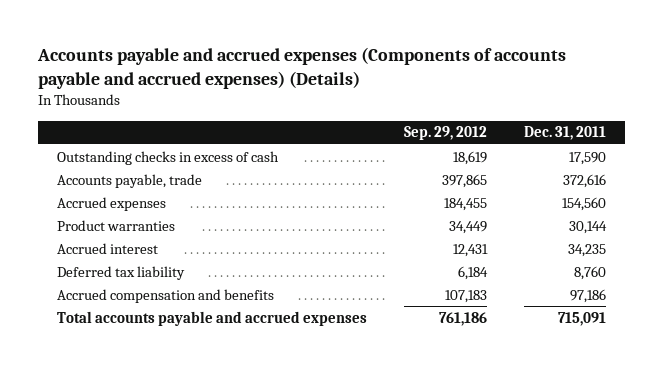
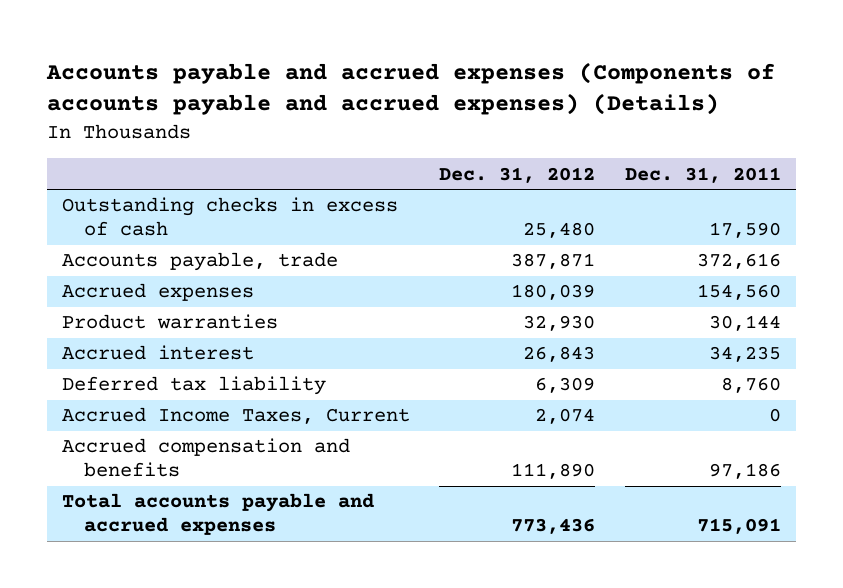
[404,126,488,141] Sep. 29, 2012 -> none
none -> [439,166,596,183] Dec. 31, 2012
none -> [61,407,410,425] Accrued Income Taxes, Current

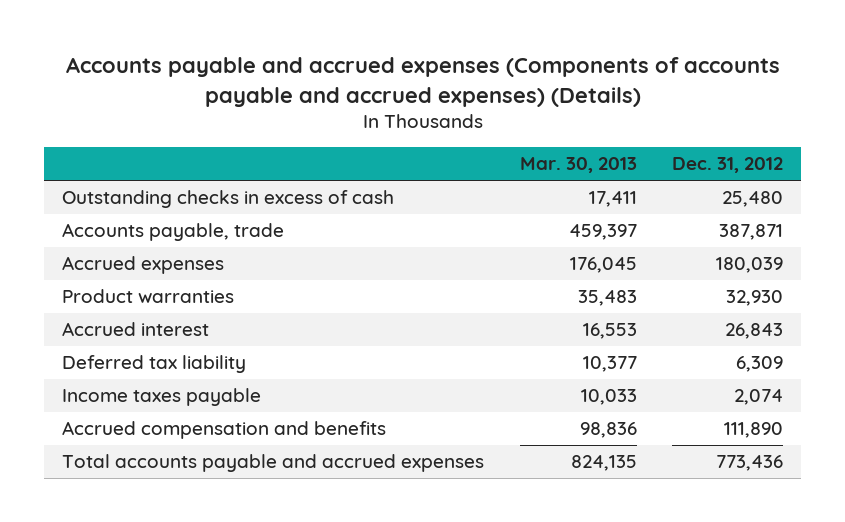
[625,166,782,183] Dec. 31, 2011 -> none
none -> [519,157,637,174] Mar. 30, 2013
[61,407,410,425] Accrued Income Taxes, Current -> [61,388,261,407] Income taxes payable

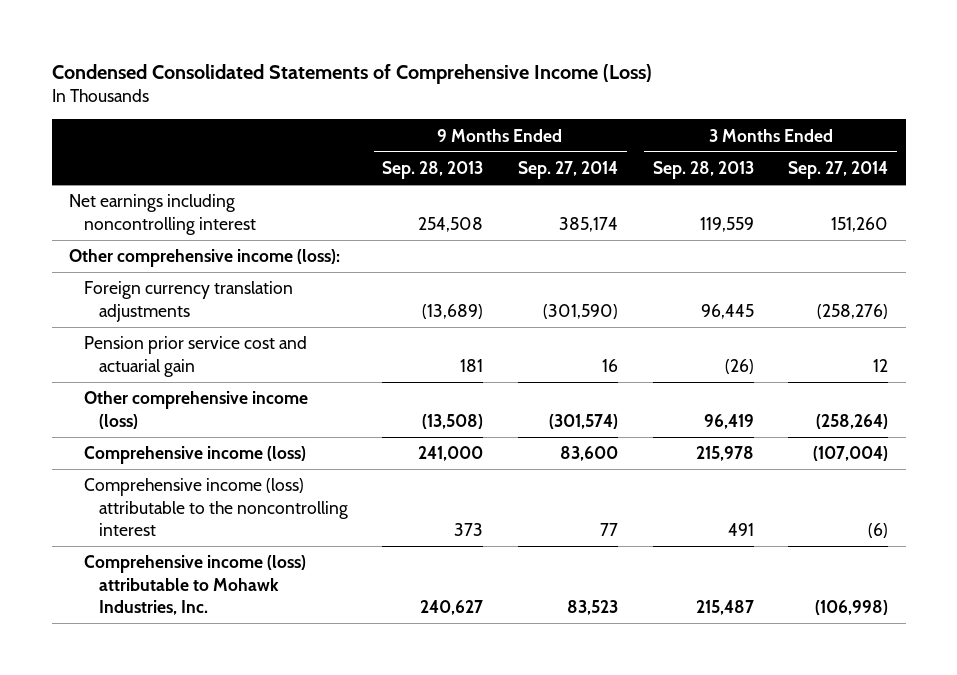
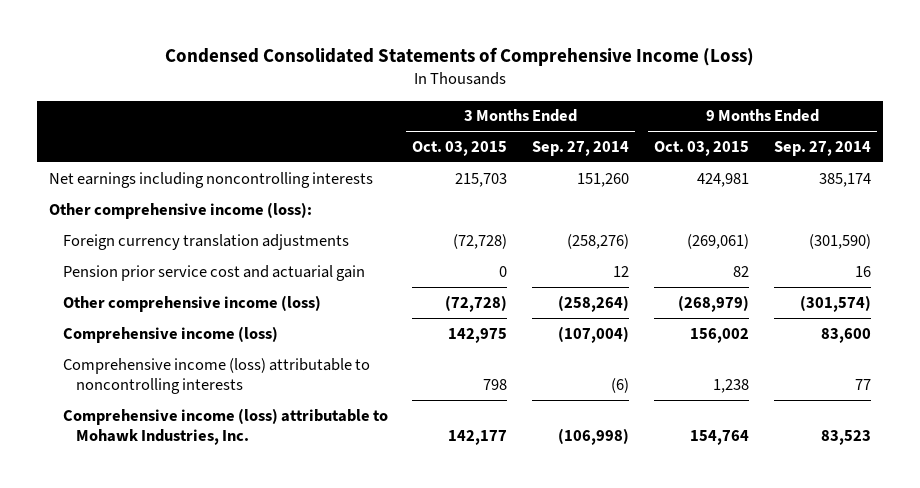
[382,161,484,180] Sep. 28, 2013 -> none
[652,161,754,180] Sep. 28, 2013 -> none
none -> [412,140,508,156] Oct. 03, 2015
none -> [654,140,750,156] Oct. 03, 2015
[68,194,256,235] Net earnings including noncontrolling interest -> [49,171,374,188] Net earnings including noncontrolling interests
[83,478,348,537] Comprehensive income (loss) attributable to the noncontrolling interest -> [62,357,370,394] Comprehensive income (loss) attributable to noncontrolling interests

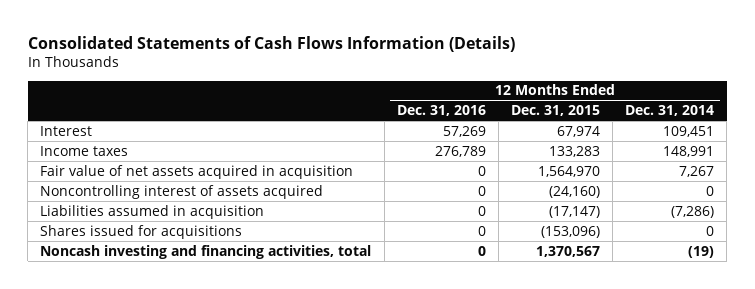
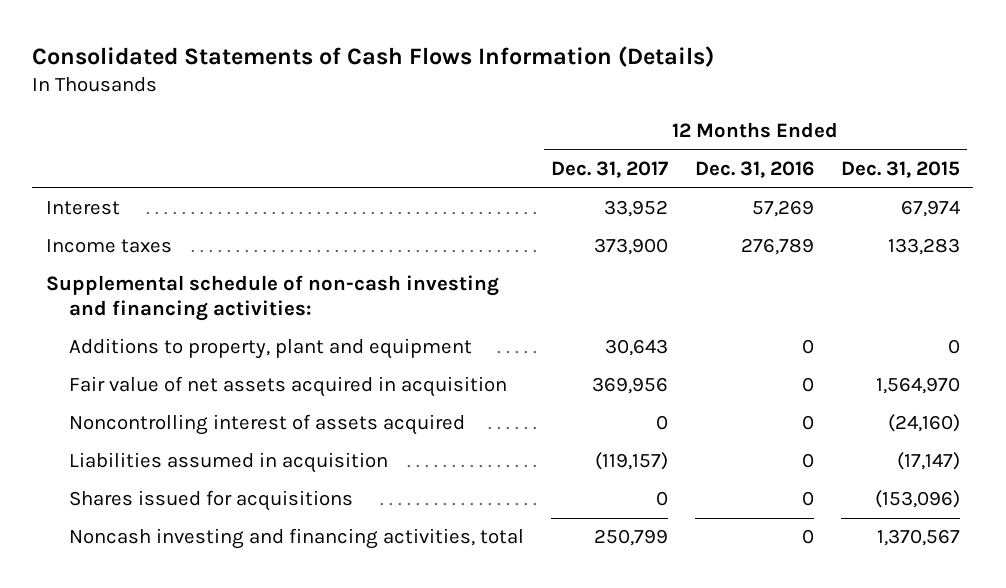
[625,105,715,117] Dec. 31, 2014 -> none
none -> [550,161,668,179] Dec. 31, 2017
none -> [45,275,499,321] Supplemental schedule of non-cash investing and financing activities:
none -> [68,338,472,360] Additions to property, plant and equipment

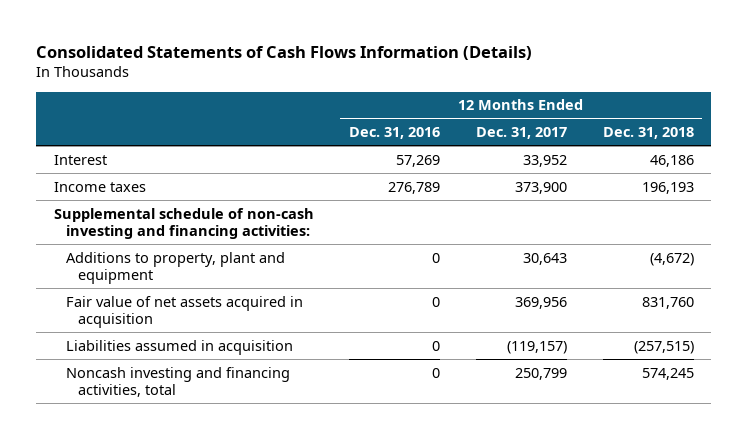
[840,161,960,179] Dec. 31, 2015 -> none
none -> [602,127,694,140] Dec. 31, 2018
[68,414,465,436] Noncontrolling interest of assets acquired -> none
[68,490,353,512] Shares issued for acquisitions -> none

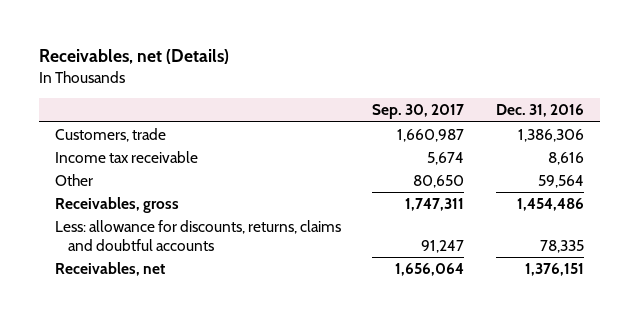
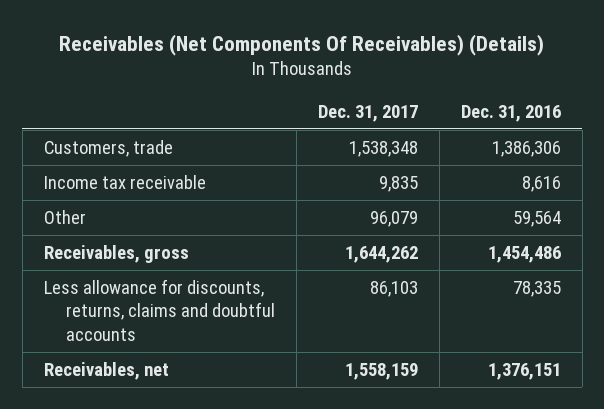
[38,49,229,65] Receivables, net (Details) -> [59,33,545,56] Receivables (Net Components Of Receivables) (Details)
[372,104,465,120] Sep. 30, 2017 -> none
none -> [317,104,418,122] Dec. 31, 2017
[54,219,341,251] Less: allowance for discounts, returns, claims and doubtful accounts -> [43,278,275,341] Less allowance for discounts, returns, claims and doubtful accounts

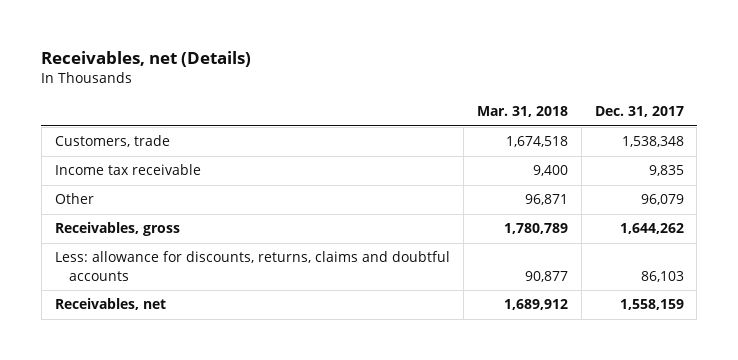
[59,33,545,56] Receivables (Net Components Of Receivables) (Details) -> [41,50,252,67] Receivables, net (Details)
[460,104,561,122] Dec. 31, 2016 -> none
none -> [476,106,568,118] Mar. 31, 2018
[43,278,275,341] Less allowance for discounts, returns, claims and doubtful accounts -> [54,251,450,281] Less: allowance for discounts, returns, claims and doubtful accounts

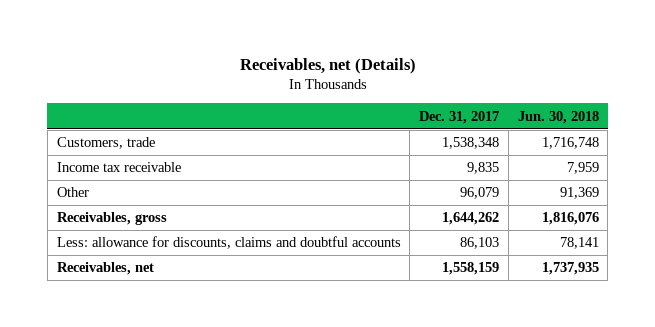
[476,106,568,118] Mar. 31, 2018 -> none
none -> [517,110,599,124] Jun. 30, 2018
[54,251,450,281] Less: allowance for discounts, returns, claims and doubtful accounts -> [56,236,401,250] Less: allowance for discounts, claims and doubtful accounts

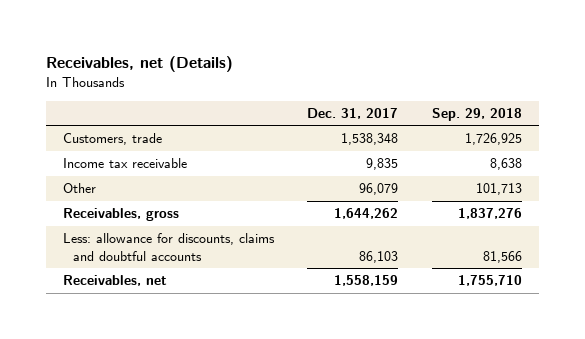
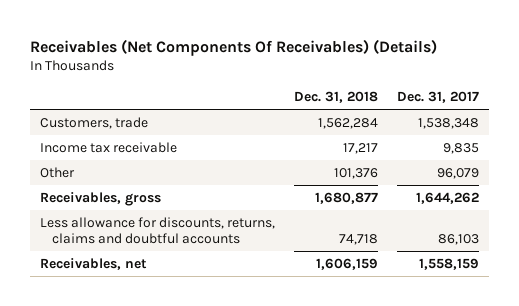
[46,55,234,72] Receivables, net (Details) -> [30,38,438,56] Receivables (Net Components Of Receivables) (Details)
[431,108,522,122] Sep. 29, 2018 -> none
none -> [293,91,378,104] Dec. 31, 2018
[63,233,276,261] Less: allowance for discounts, claims and doubtful accounts -> [39,216,275,244] Less allowance for discounts, returns, claims and doubtful accounts

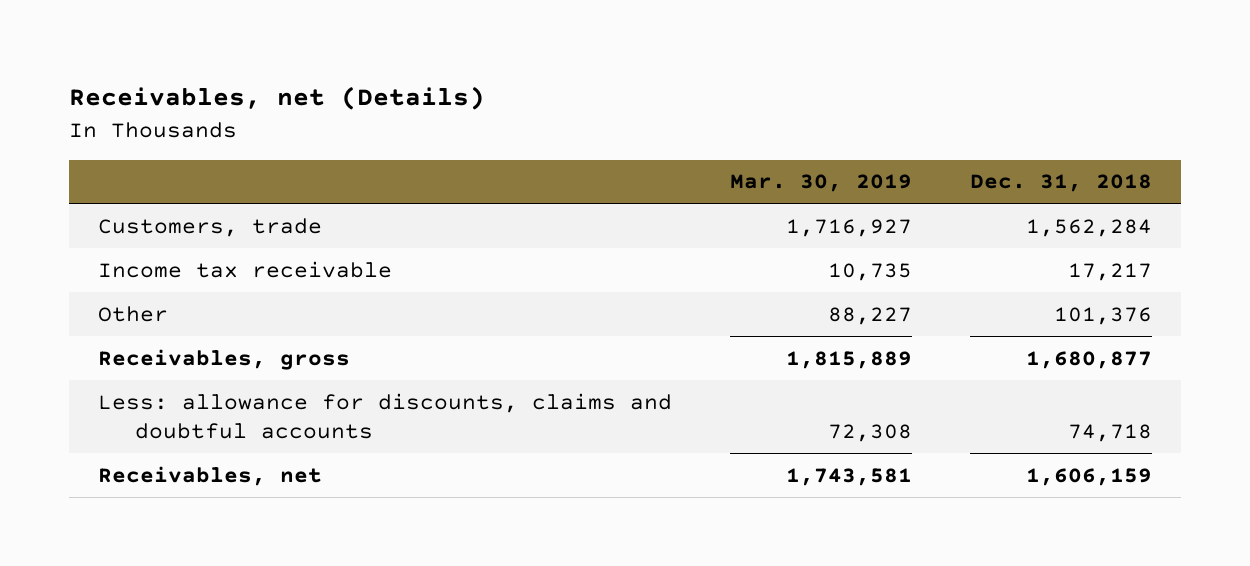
[30,38,438,56] Receivables (Net Components Of Receivables) (Details) -> [69,86,486,111] Receivables, net (Details)
[397,91,480,104] Dec. 31, 2017 -> none
none -> [729,174,912,193] Mar. 30, 2019
[39,216,275,244] Less allowance for discounts, returns, claims and doubtful accounts -> [98,392,673,440] Less: allowance for discounts, claims and doubtful accounts

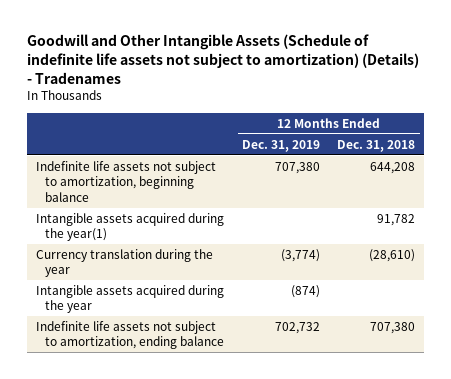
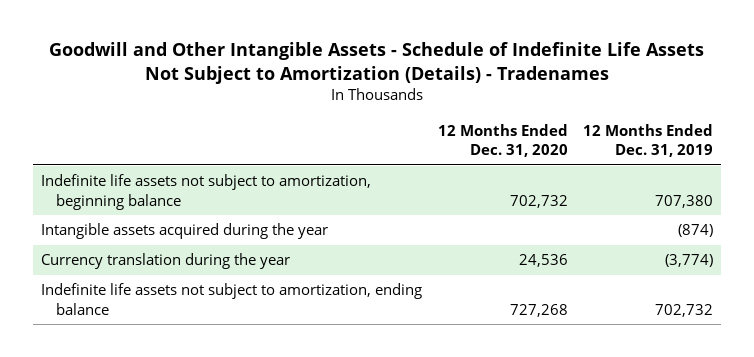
[26,33,419,84] Goodwill and Other Intangible Assets (Schedule of indefinite life assets not subject to amortization) (Details) - Tradenames -> [49,42,705,84] Goodwill and Other Intangible Assets - Schedule of Indefinite Life Assets Not Subject to Amortization (Details) - Tradenames
[337,139,416,152] Dec. 31, 2018 -> none
none -> [437,123,568,158] 12 Months Ended Dec. 31, 2020
[35,212,224,242] Intangible assets acquired during the year(1) -> none
[35,248,213,278] Currency translation during the year -> [40,253,290,270] Currency translation during the year

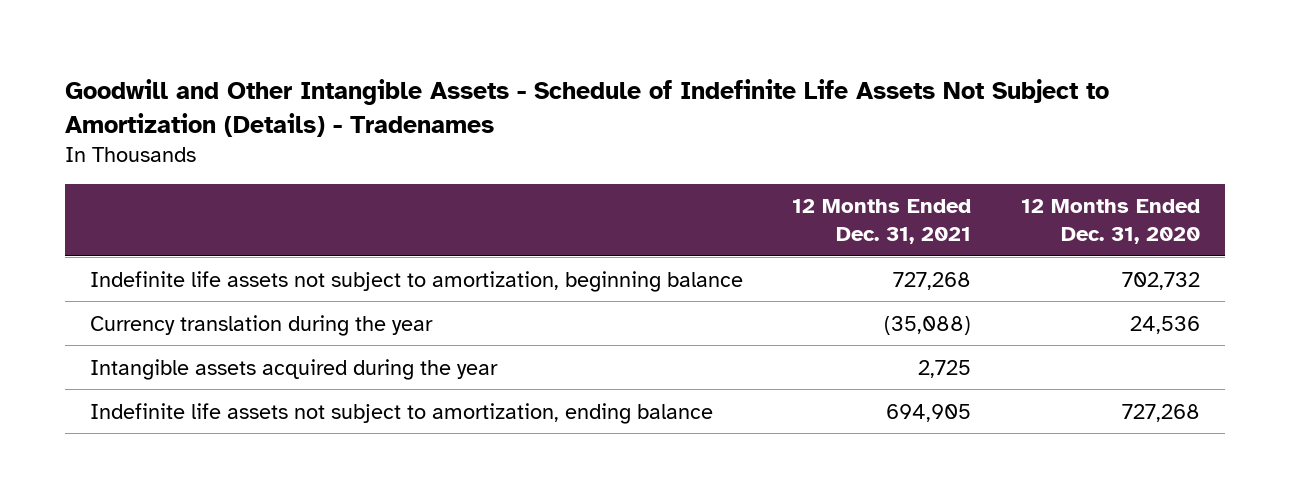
[583,123,714,158] 12 Months Ended Dec. 31, 2019 -> none
none -> [792,199,972,244] 12 Months Ended Dec. 31, 2021
[40,223,328,240] Intangible assets acquired during the year -> [89,358,498,380] Intangible assets acquired during the year

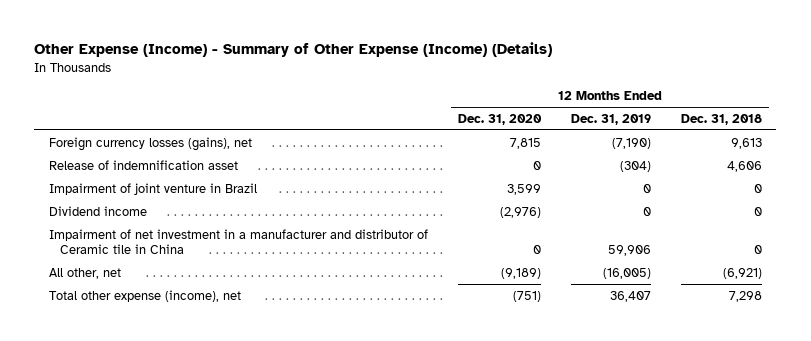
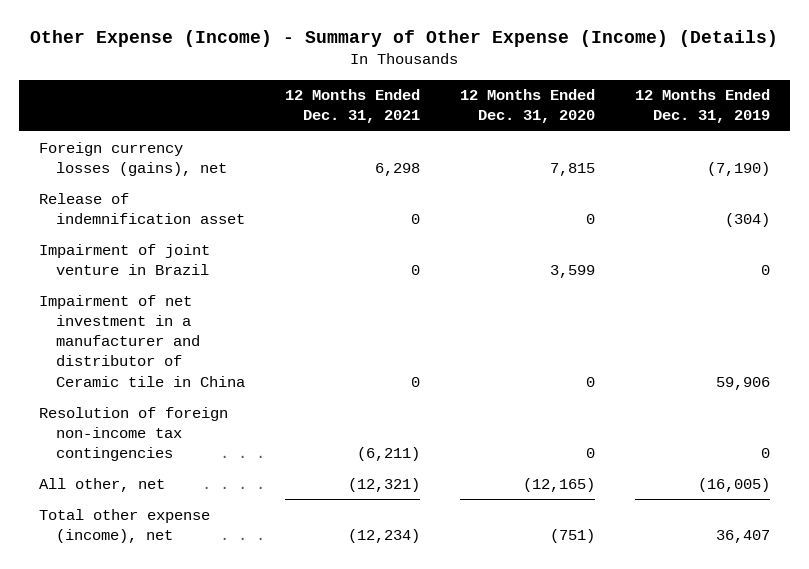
[680,113,762,125] Dec. 31, 2018 -> none
none -> [284,89,420,124] 12 Months Ended Dec. 31, 2021
[49,205,148,216] Dividend income -> none
none -> [38,406,228,462] Resolution of foreign non-income tax contingencies
[501,267,542,279] (9,189) -> [522,477,595,492] (12,165)

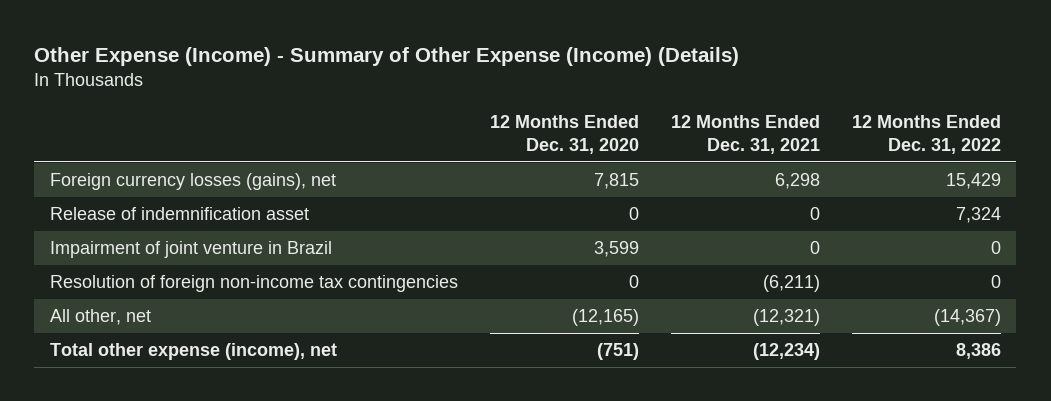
[634,89,770,124] 12 Months Ended Dec. 31, 2019 -> none
none -> [851,114,1001,154] 12 Months Ended Dec. 31, 2022
[38,294,245,387] Impairment of net investment in a manufacturer and distributor of Ceramic tile in China -> none

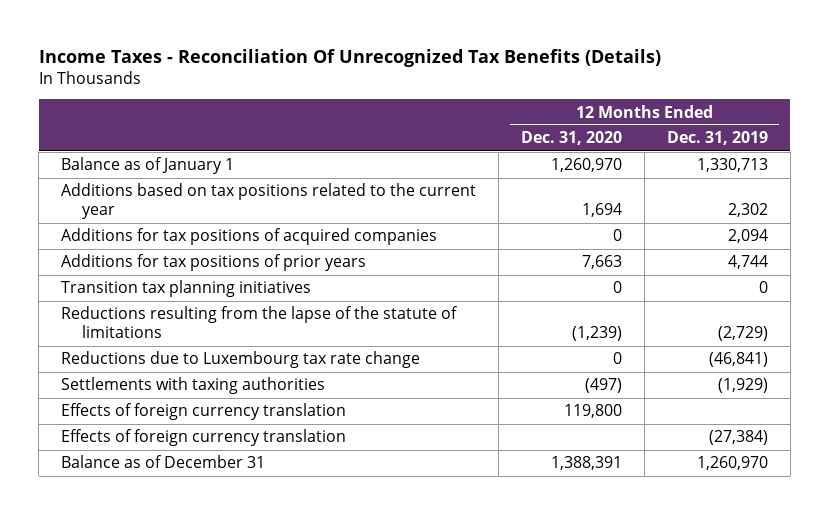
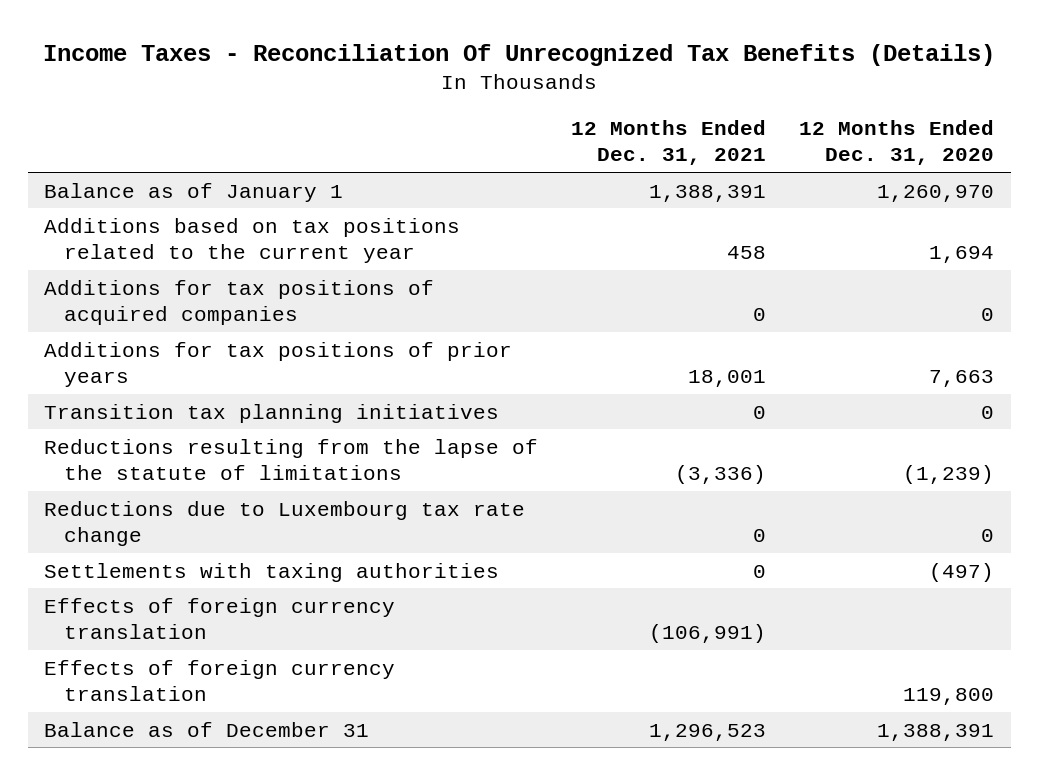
[666,131,768,146] Dec. 31, 2019 -> none
none -> [571,119,767,166] 12 Months Ended Dec. 31, 2021
[61,403,347,421] Effects of foreign currency translation -> [44,659,396,702] Effects of foreign currency translation

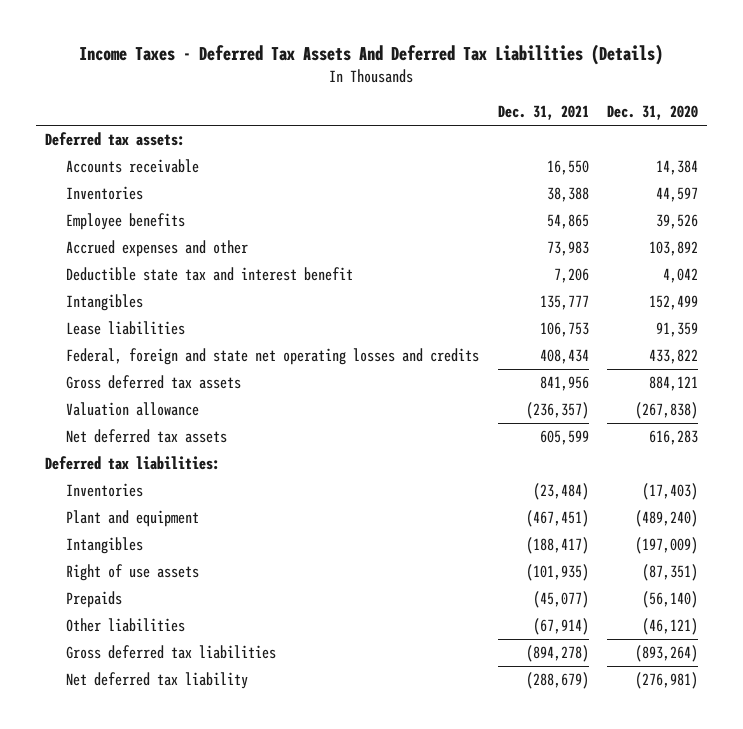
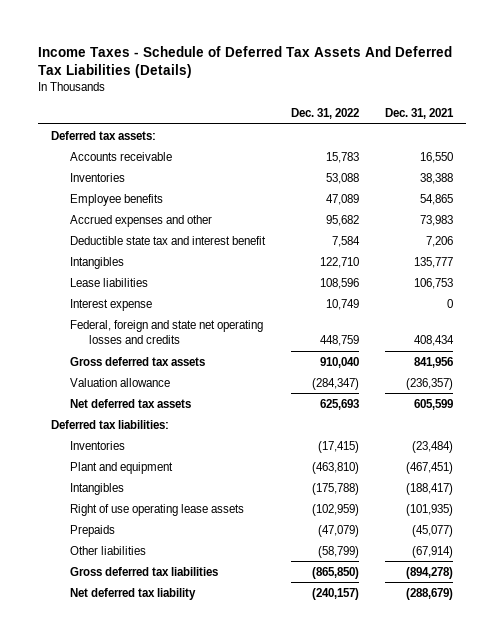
[79,44,664,66] Income Taxes - Deferred Tax Assets And Deferred Tax Liabilities (Details) -> [38,45,453,78] Income Taxes - Schedule of Deferred Tax Assets And Deferred Tax Liabilities (Details)
[606,105,698,121] Dec. 31, 2020 -> none
none -> [290,108,359,120] Dec. 31, 2022
none -> [70,298,153,311] Interest expense
[66,564,200,582] Right of use assets -> [70,503,245,516] Right of use operating lease assets

